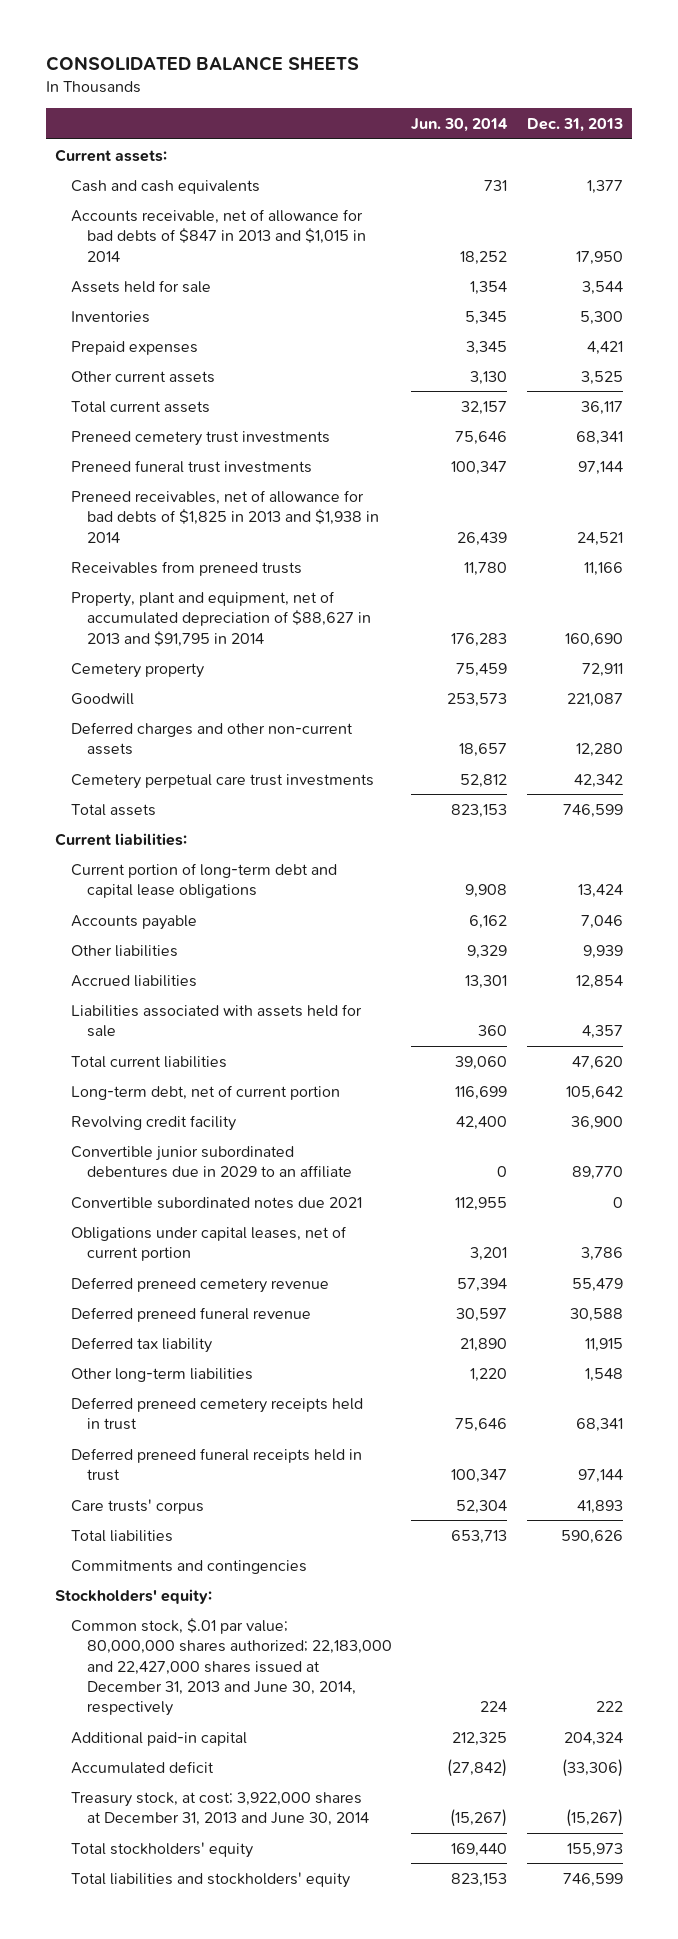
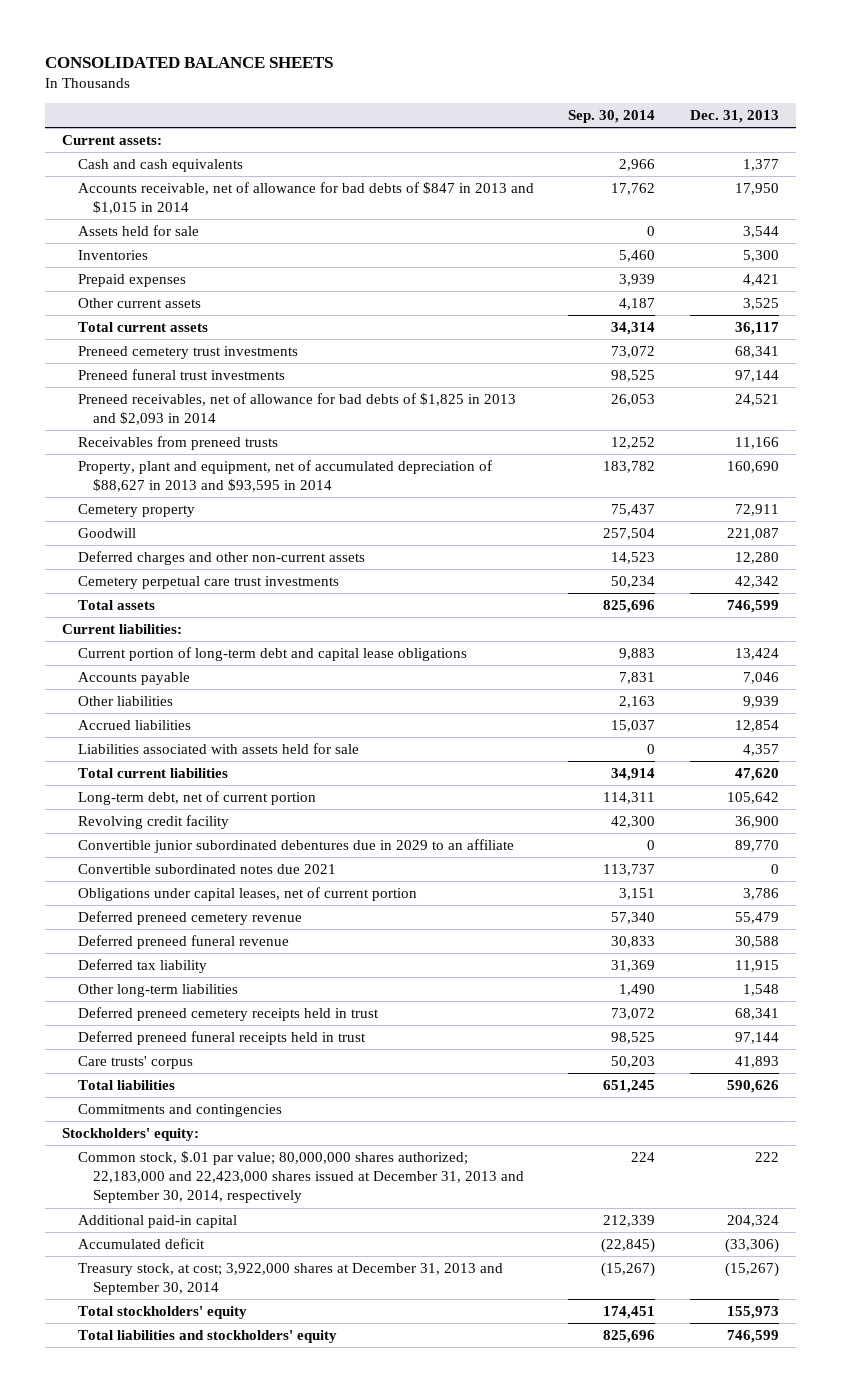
[411,117,509,132] Jun. 30, 2014 -> none
none -> [568,110,656,124] Sep. 30, 2014
[71,489,380,543] Preneed receivables, net of allowance for bad debts of $1,825 in 2013 and $1,938 in 2014 -> [77,392,516,426] Preneed receivables, net of allowance for bad debts of $1,825 in 2013 and $2,093 in 2014
[71,590,372,647] Property, plant and equipment, net of accumulated depreciation of $88,627 in 2013 and $91,795 in 2014 -> [77,459,492,493] Property, plant and equipment, net of accumulated depreciation of $88,627 in 2013 and $93,595 in 2014
[71,1617,393,1717] Common stock, $.01 par value; 80,000,000 shares authorized; 22,183,000 and 22,427,000 shares issued at December 31, 2013 and June 30, 2014, respectively -> [77,1150,525,1204] Common stock, $.01 par value; 80,000,000 shares authorized; 22,183,000 and 22,423,000 shares issued at December 31, 2013 and September 30, 2014, respectively
[71,1791,370,1827] Treasury stock, at cost; 3,922,000 shares at December 31, 2013 and June 30, 2014 -> [77,1262,503,1296] Treasury stock, at cost; 3,922,000 shares at December 31, 2013 and September 30, 2014

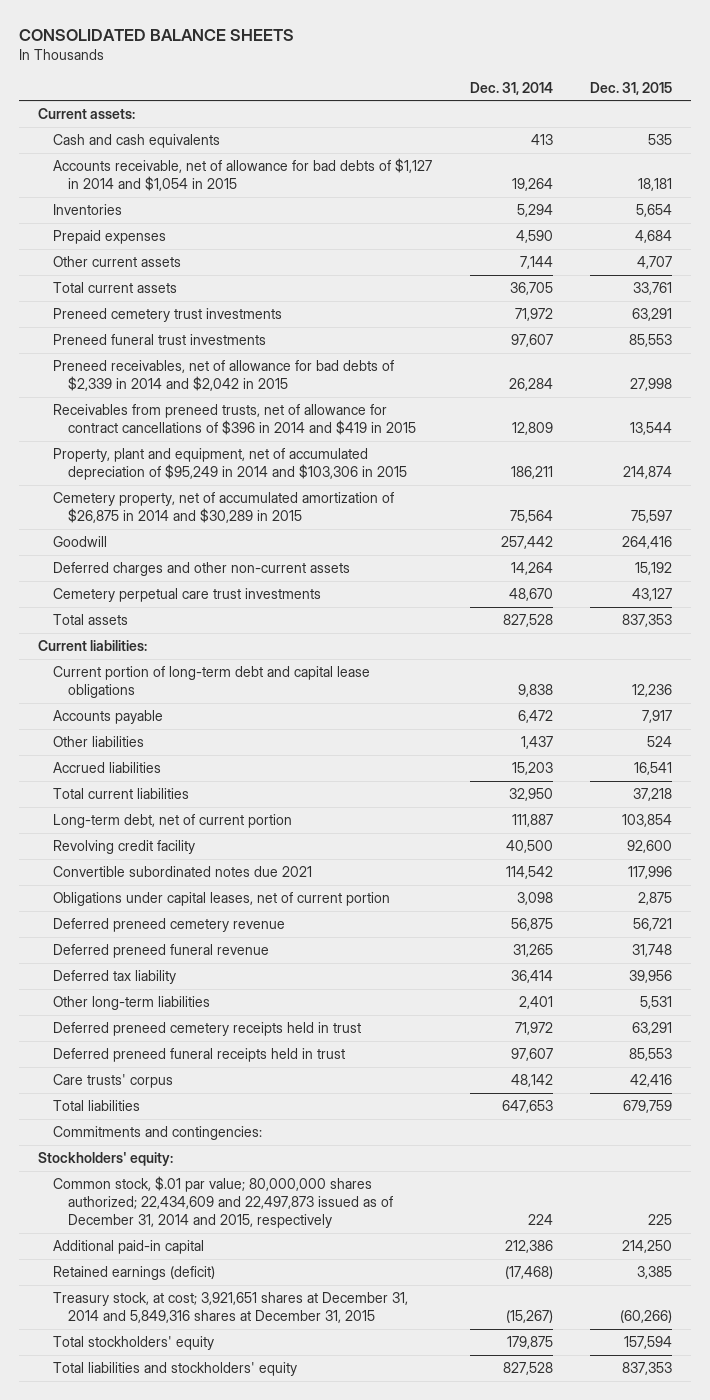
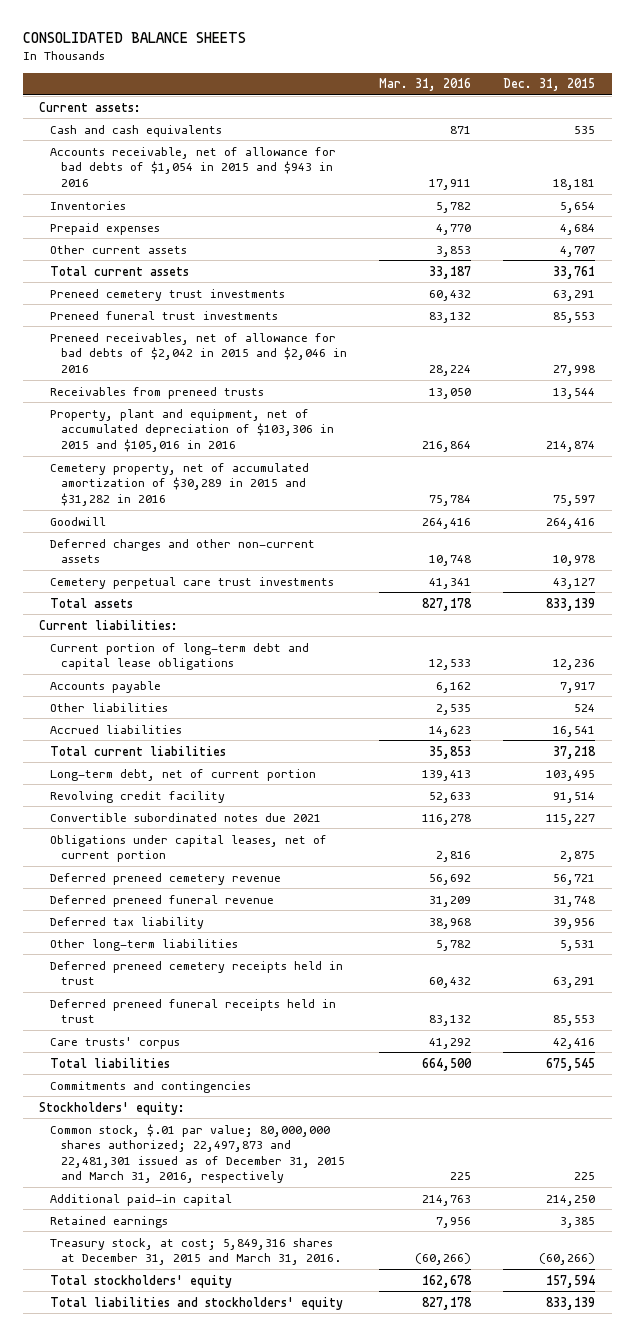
[469,81,553,95] Dec. 31, 2014 -> none
none -> [378,78,471,92] Mar. 31, 2016
[53,157,433,192] Accounts receivable, net of allowance for bad debts of $1,127 in 2014 and $1,054 in 2015 -> [49,146,336,187] Accounts receivable, net of allowance for bad debts of $1,054 in 2015 and $943 in 2016
[53,359,395,392] Preneed receivables, net of allowance for bad debts of $2,339 in 2014 and $2,042 in 2015 -> [49,332,347,373] Preneed receivables, net of allowance for bad debts of $2,042 in 2015 and $2,046 in 2016
[53,403,417,436] Receivables from preneed trusts, net of allowance for contract cancellations of $396 in 2014 and $419 in 2015 -> [49,386,264,399] Receivables from preneed trusts
[53,447,408,481] Property, plant and equipment, net of accumulated depreciation of $95,249 in 2014 and $103,306 in 2015 -> [49,408,334,452] Property, plant and equipment, net of accumulated depreciation of $103,306 in 2015 and $105,016 in 2016
[53,491,395,524] Cemetery property, net of accumulated amortization of $26,875 in 2014 and $30,289 in 2015 -> [49,462,309,506] Cemetery property, net of accumulated amortization of $30,289 in 2015 and $31,282 in 2016
[634,561,672,575] 15,192 -> [553,555,596,567] 10,978
[621,613,672,627] 837,353 -> [546,597,596,611] 833,139
[621,813,672,827] 103,854 -> [546,769,596,781] 103,495
[626,839,672,853] 92,600 -> [553,791,596,803] 91,514
[627,865,672,879] 117,996 -> [546,813,596,825] 115,227
[622,1099,672,1113] 679,759 -> [546,1057,596,1071] 675,545
[53,1125,263,1140] Commitments and contingencies: -> [49,1080,251,1093] Commitments and contingencies
[53,1175,394,1229] Common stock, $.01 par value; 80,000,000 shares authorized; 22,434,609 and 22,497,873 issued as of December 31, 2014 and 2015, respectively -> [49,1123,345,1184] Common stock, $.01 par value; 80,000,000 shares authorized; 22,497,873 and 22,481,301 issued as of December 31, 2015 and March 31, 2016, respectively
[53,1265,216,1280] Retained earnings (deficit) -> [49,1215,168,1228] Retained earnings
[53,1291,409,1324] Treasury stock, at cost; 3,921,651 shares at December 31, 2014 and 5,849,316 shares at December 31, 2015 -> [49,1237,341,1266] Treasury stock, at cost; 5,849,316 shares at December 31, 2015 and March 31, 2016.
[621,1361,672,1375] 837,353 -> [546,1296,596,1310] 833,139

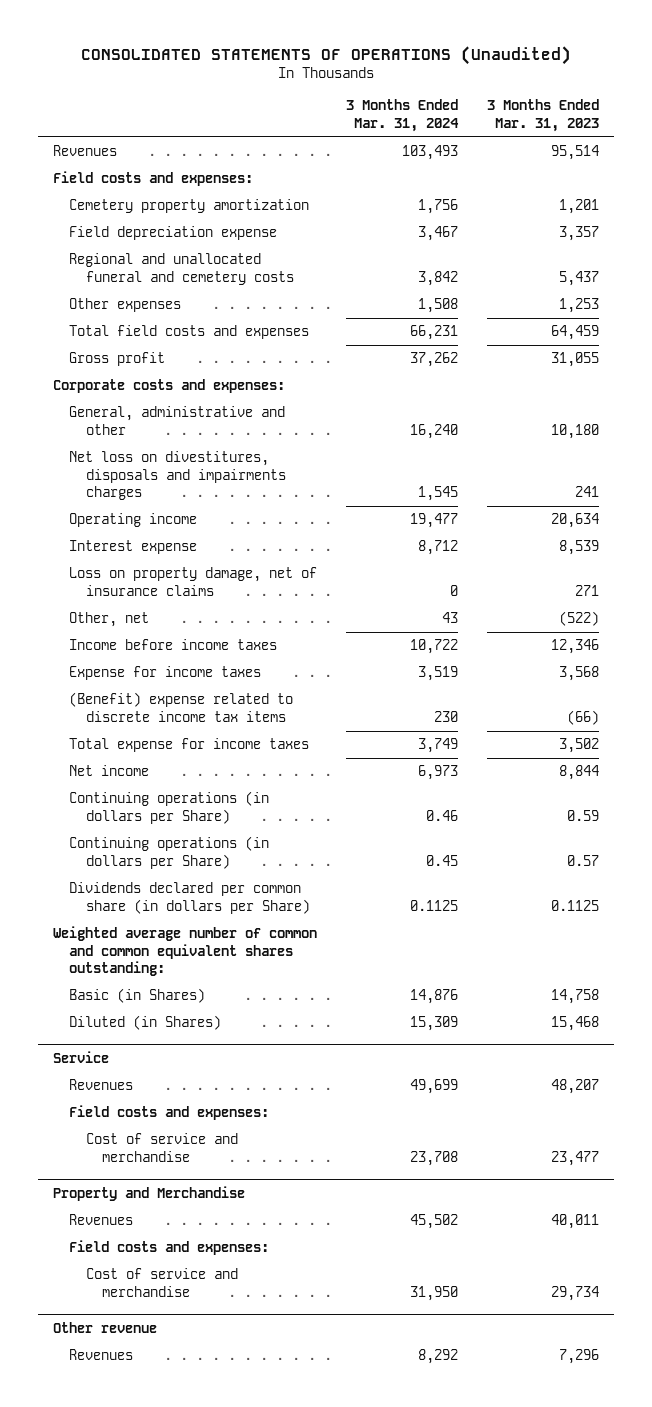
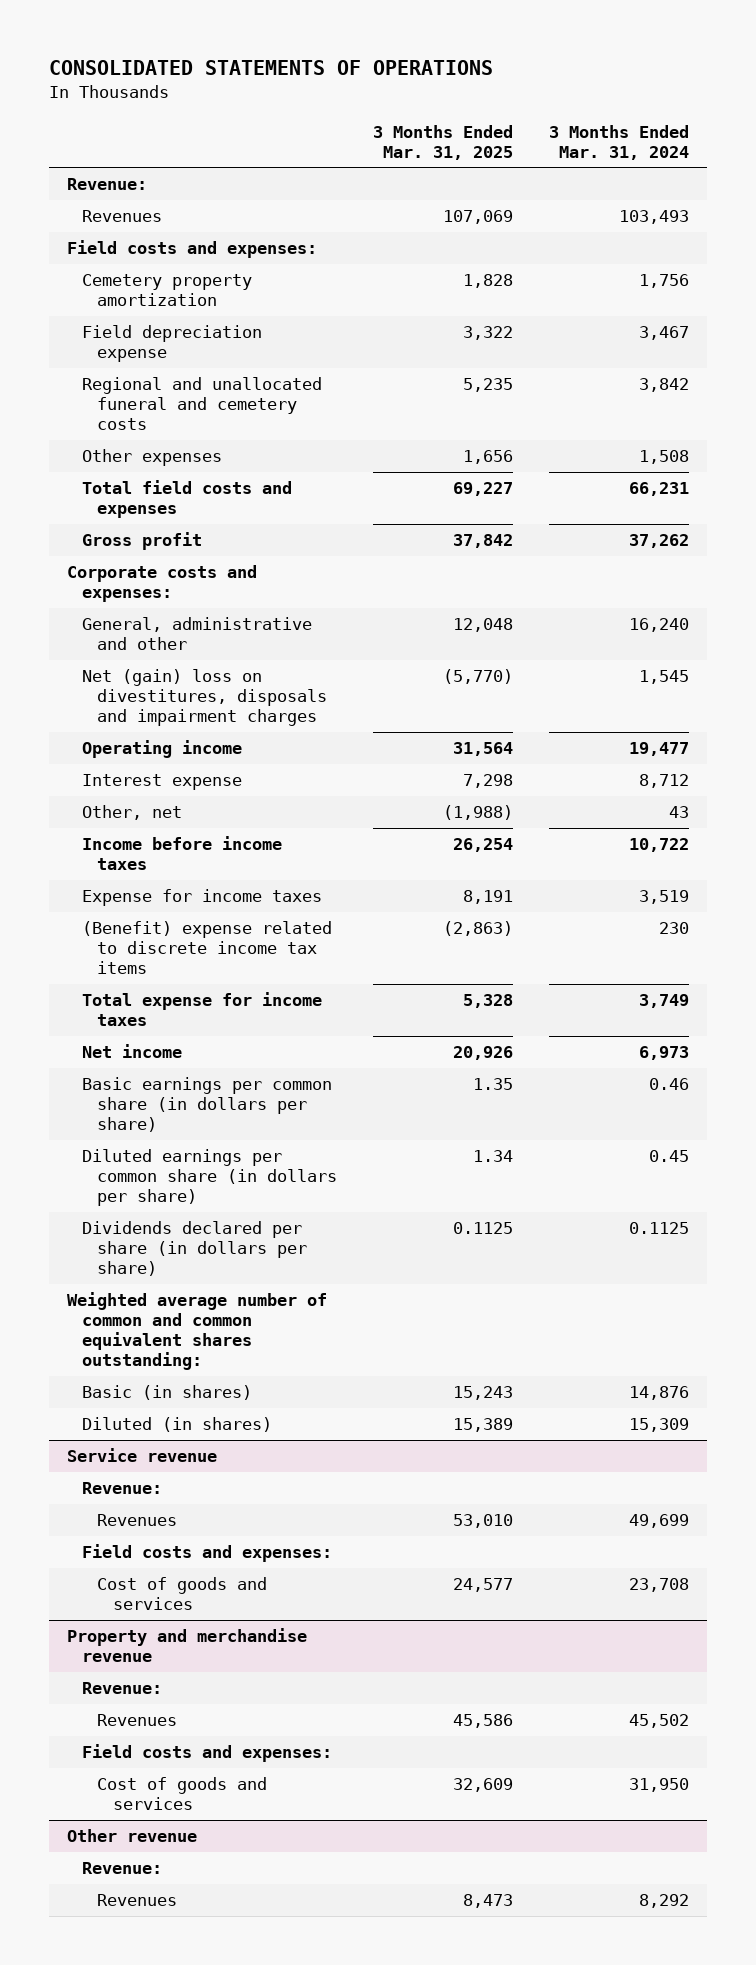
[80,45,571,65] CONSOLIDATED STATEMENTS OF OPERATIONS (Unaudited) -> [48,60,493,76] CONSOLIDATED STATEMENTS OF OPERATIONS
[487,99,600,132] 3 Months Ended Mar. 31, 2023 -> none
none -> [373,124,514,160] 3 Months Ended Mar. 31, 2025
none -> [66,178,147,191] Revenue:
[69,451,286,501] Net loss on divestitures, disposals and impairments charges -> [82,669,328,726] Net (gain) loss on divestitures, disposals and impairment charges
[69,567,318,596] Loss on property damage, net of insurance claims -> none
[69,791,270,824] Continuing operations (in dollars per Share) -> none
[69,836,270,869] Continuing operations (in dollars per Share) -> none
none -> [82,1077,333,1132] Basic earnings per common share (in dollars per share)
none -> [82,1149,338,1206] Diluted earnings per common share (in dollars per share)
[69,882,310,914] Dividends declared per common share (in dollars per Share) -> [82,1221,308,1276] Dividends declared per share (in dollars per share)
[69,988,206,1004] Basic (in Shares) -> [82,1385,253,1401] Basic (in shares)
[69,1015,222,1031] Diluted (in Shares) -> [82,1417,273,1433] Diluted (in shares)
[52,1051,109,1064] Service -> [66,1448,217,1463] Service revenue
none -> [82,1482,163,1495] Revenue:
[85,1133,238,1162] Cost of service and merchandise -> [97,1577,268,1611] Cost of goods and services
[52,1186,245,1202] Property and Merchandise -> [66,1628,307,1663] Property and merchandise revenue
none -> [82,1682,163,1695] Revenue:
[85,1268,238,1297] Cost of service and merchandise -> [97,1777,268,1811] Cost of goods and services
none -> [82,1862,163,1875] Revenue:

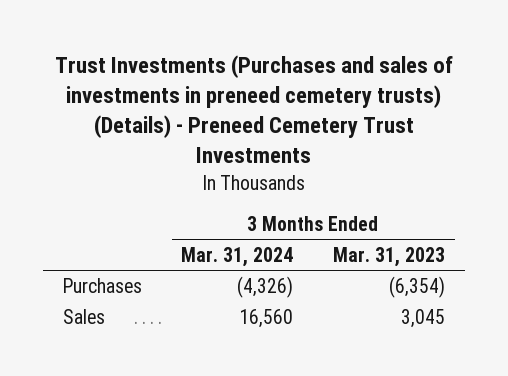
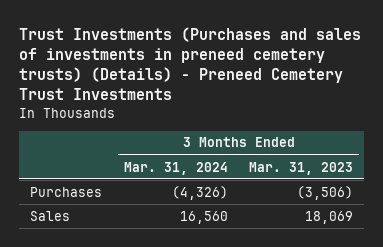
[389,276,446,299] (6,354) -> [297,185,354,200] (3,506)
[401,309,446,329] 3,045 -> [305,210,354,224] 18,069

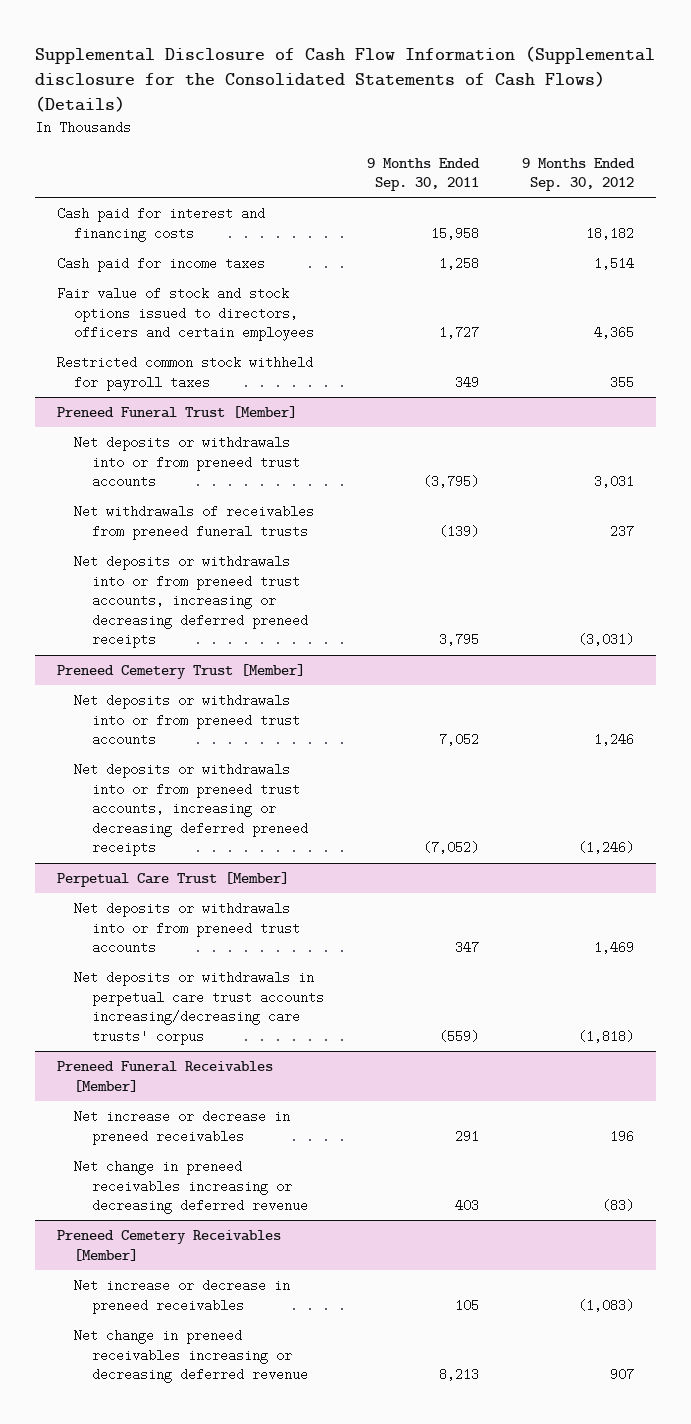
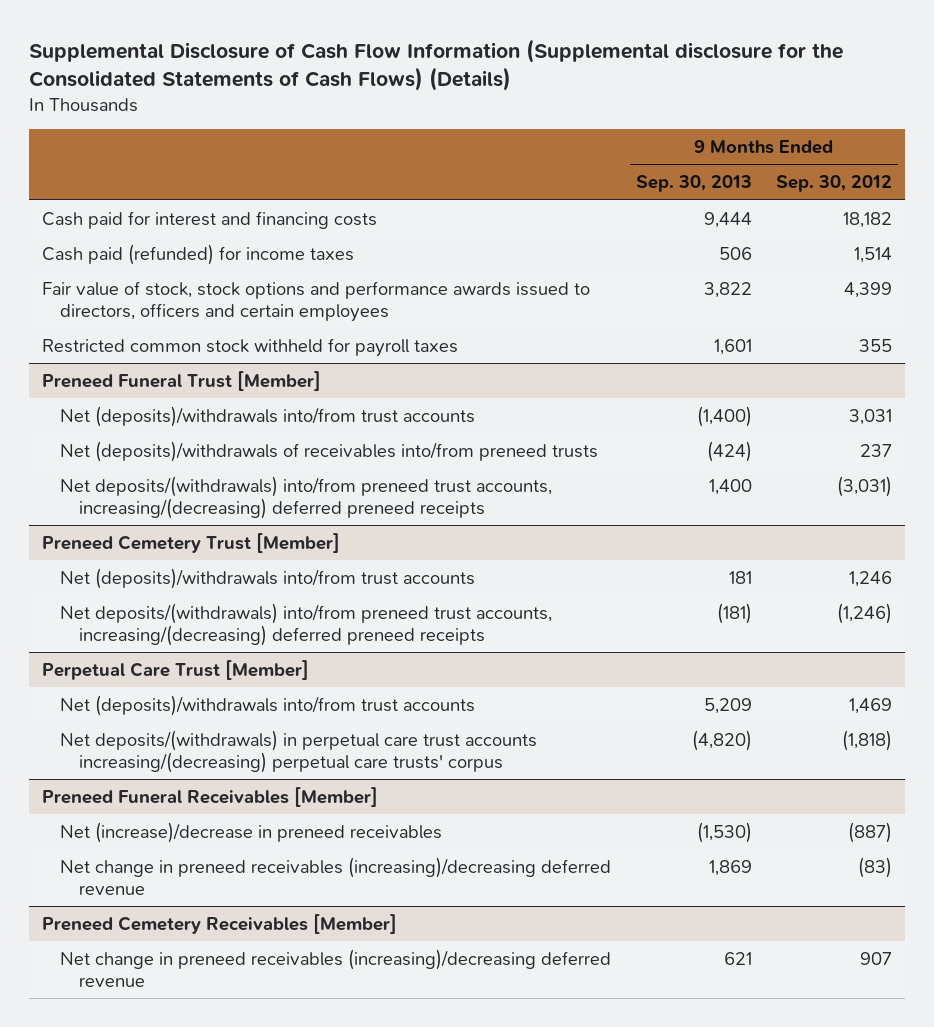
[367,157,481,192] 9 Months Ended Sep. 30, 2011 -> none
none -> [635,175,752,193] Sep. 30, 2013
[56,256,265,272] Cash paid for income taxes -> [41,243,354,265] Cash paid (refunded) for income taxes
[56,286,315,342] Fair value of stock and stock options issued to directors, officers and certain employees -> [41,280,590,322] Fair value of stock, stock options and performance awards issued to directors, officers and certain employees
[594,326,635,340] 4,365 -> [844,281,893,298] 4,399
[74,435,300,489] Net deposits or withdrawals into or from preneed trust accounts -> [60,405,476,427] Net (deposits)/withdrawals into/from trust accounts
[74,504,315,540] Net withdrawals of receivables from preneed funeral trusts -> [60,440,599,462] Net (deposits)/withdrawals of receivables into/from preneed trusts
[74,554,308,649] Net deposits or withdrawals into or from preneed trust accounts, increasing or decreasing deferred preneed receipts -> [60,475,553,519] Net deposits/(withdrawals) into/from preneed trust accounts, increasing/(decreasing) deferred preneed receipts
[74,693,300,747] Net deposits or withdrawals into or from preneed trust accounts -> [60,567,476,589] Net (deposits)/withdrawals into/from trust accounts
[74,762,308,857] Net deposits or withdrawals into or from preneed trust accounts, increasing or decreasing deferred preneed receipts -> [60,602,553,646] Net deposits/(withdrawals) into/from preneed trust accounts, increasing/(decreasing) deferred preneed receipts
[74,901,300,955] Net deposits or withdrawals into or from preneed trust accounts -> [60,694,476,716] Net (deposits)/withdrawals into/from trust accounts
[74,970,324,1045] Net deposits or withdrawals in perpetual care trust accounts increasing/decreasing care trusts' corpus -> [60,729,538,773] Net deposits/(withdrawals) in perpetual care trust accounts increasing/(decreasing) perpetual care trusts' corpus
[74,1109,291,1145] Net increase or decrease in preneed receivables -> [60,821,443,843] Net (increase)/decrease in preneed receivables
[610,1129,635,1143] 196 -> [848,821,893,843] (887)
[74,1159,308,1215] Net change in preneed receivables increasing or decreasing deferred revenue -> [60,856,612,895] Net change in preneed receivables (increasing)/decreasing deferred revenue
[74,1278,291,1314] Net increase or decrease in preneed receivables -> none
[74,1328,308,1384] Net change in preneed receivables increasing or decreasing deferred revenue -> [60,948,612,987] Net change in preneed receivables (increasing)/decreasing deferred revenue

